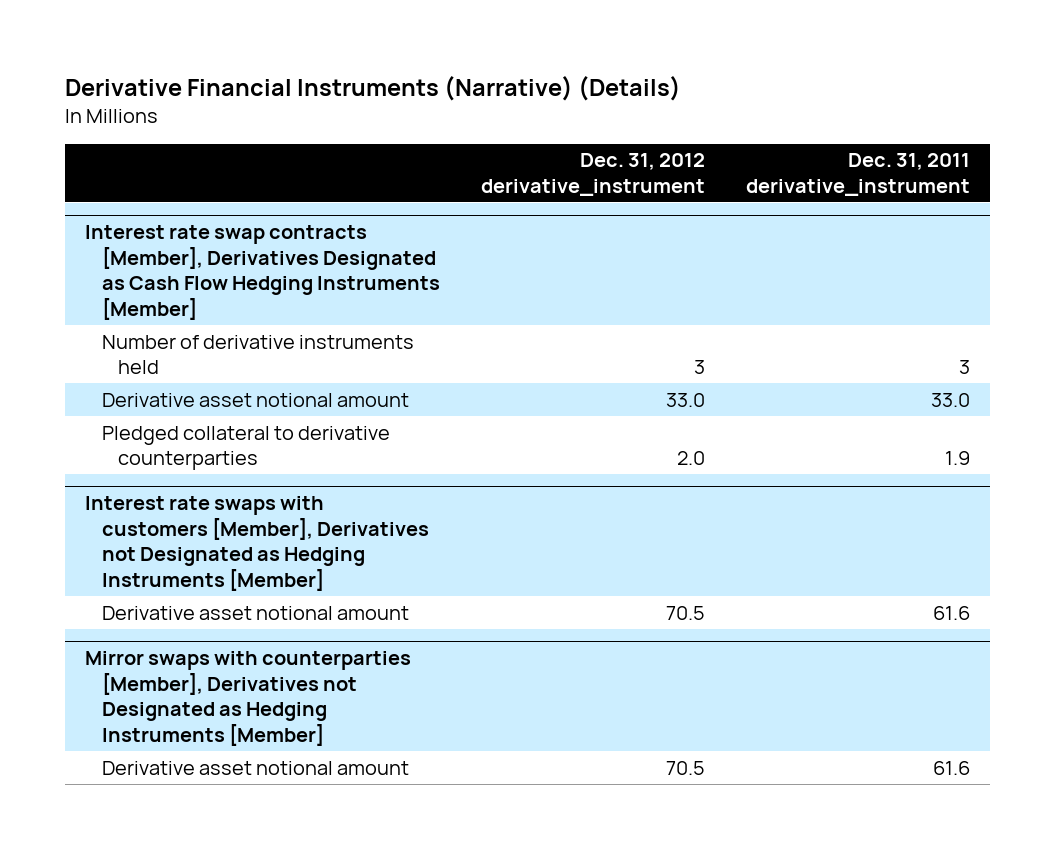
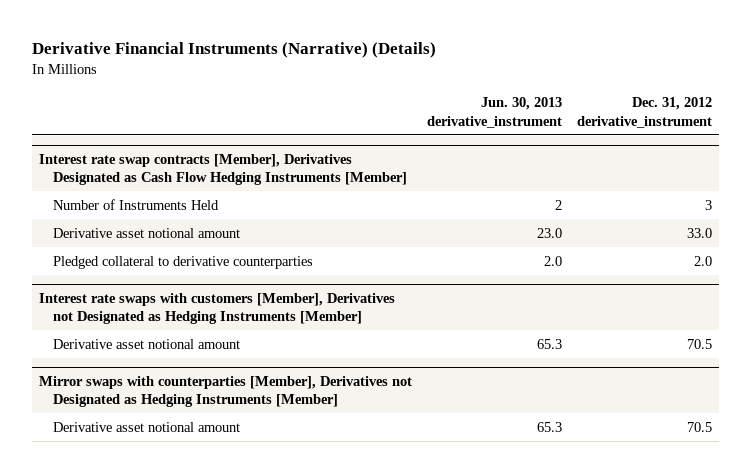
[745,153,970,196] Dec. 31, 2011 derivative_instrument -> none
none -> [426,97,562,128] Jun. 30, 2013 derivative_instrument
[101,334,414,375] Number of derivative instruments held -> [53,198,220,210] Number of Instruments Held

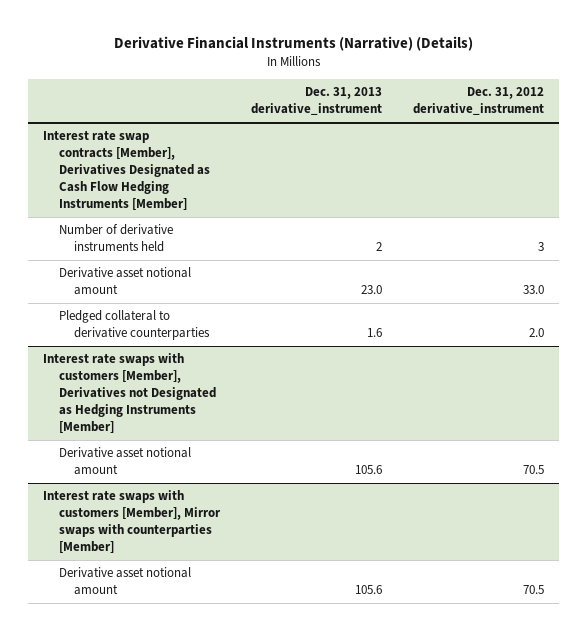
[426,97,562,128] Jun. 30, 2013 derivative_instrument -> none
none -> [250,87,382,116] Dec. 31, 2013 derivative_instrument
[53,198,220,210] Number of Instruments Held -> [58,224,173,253] Number of derivative instruments held
[39,375,413,408] Mirror swaps with counterparties [Member], Derivatives not Designated as Hedging Instruments [Member] -> none
none -> [43,490,221,554] Interest rate swaps with customers [Member], Mirror swaps with counterparties [Member]

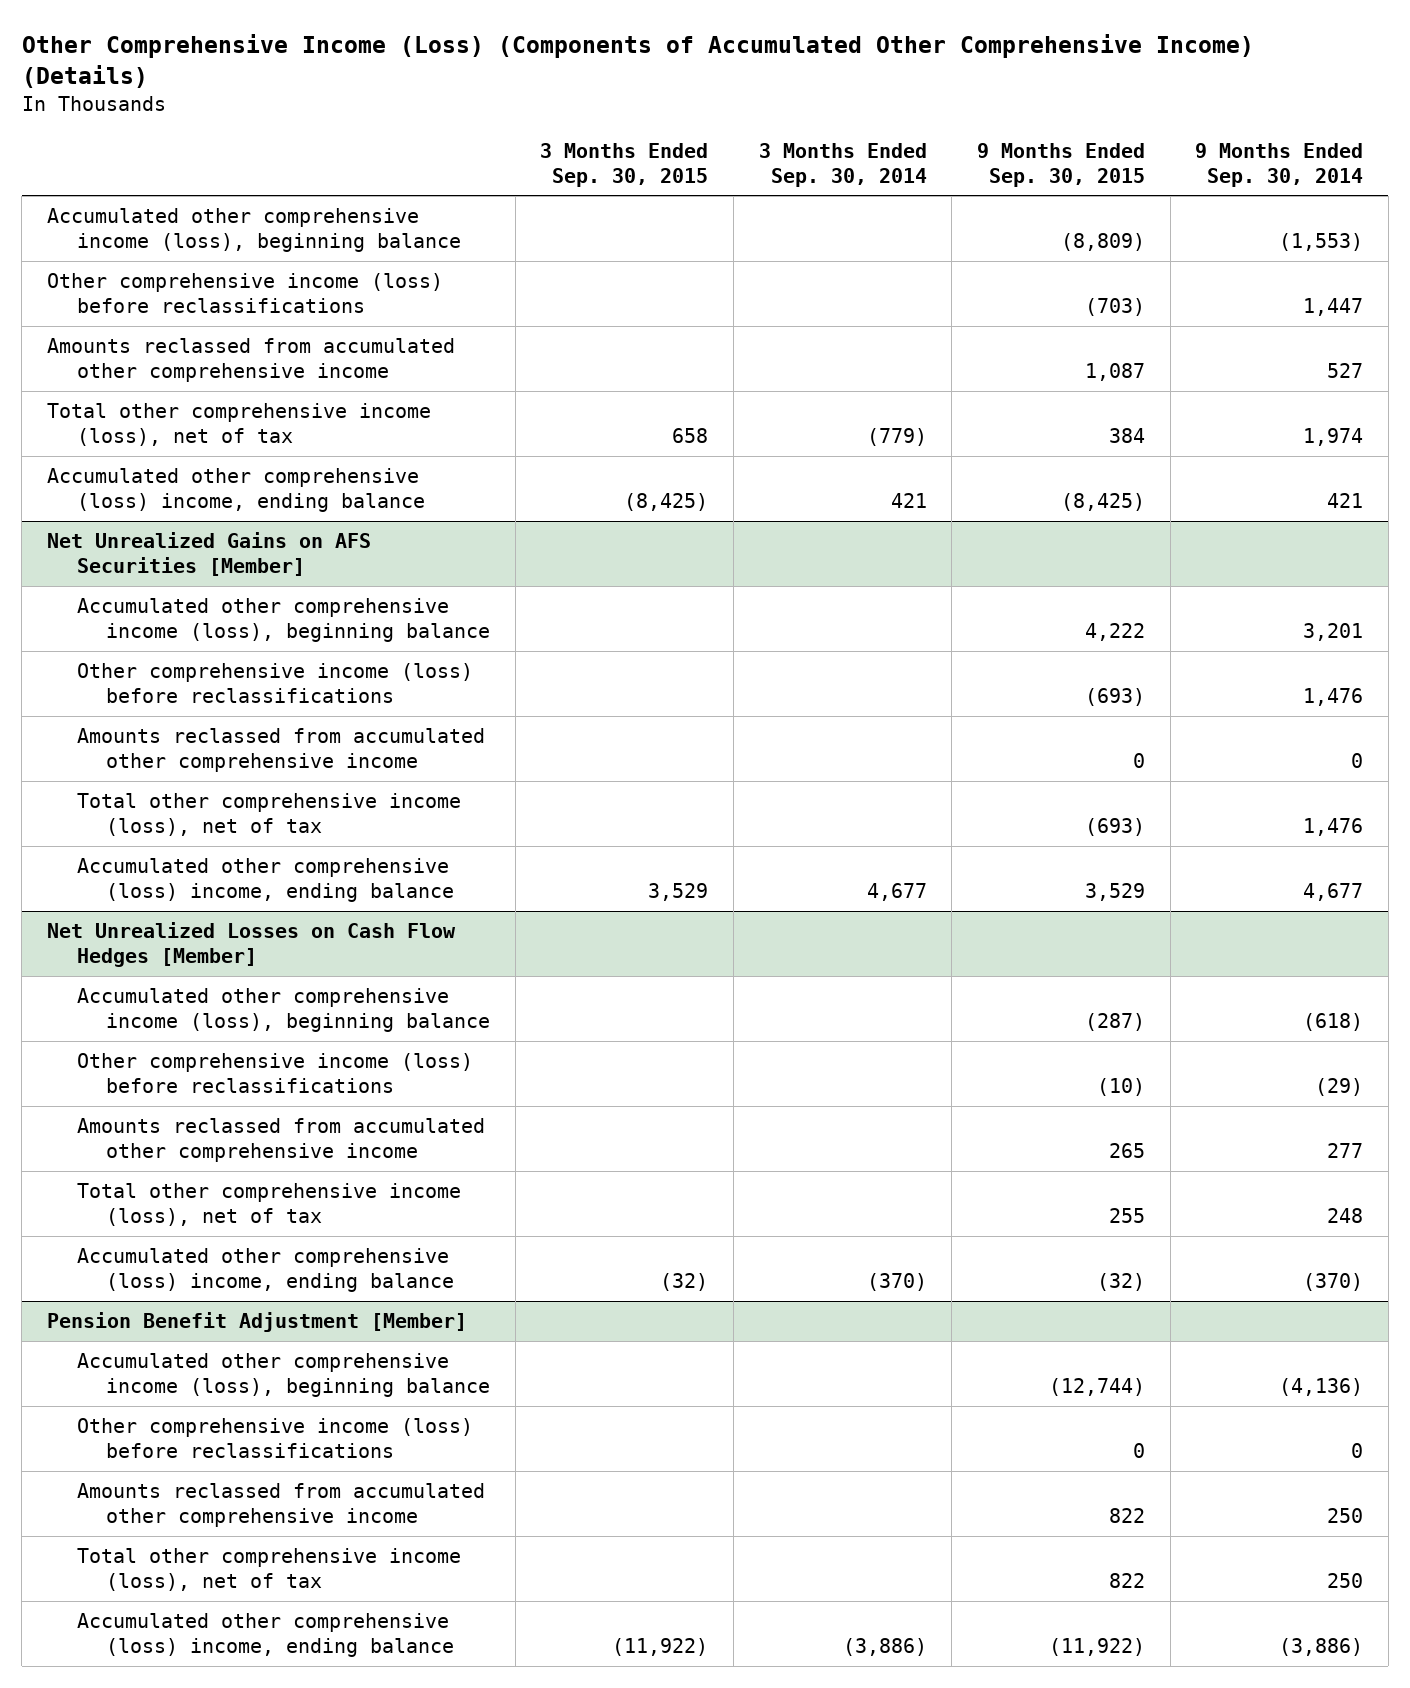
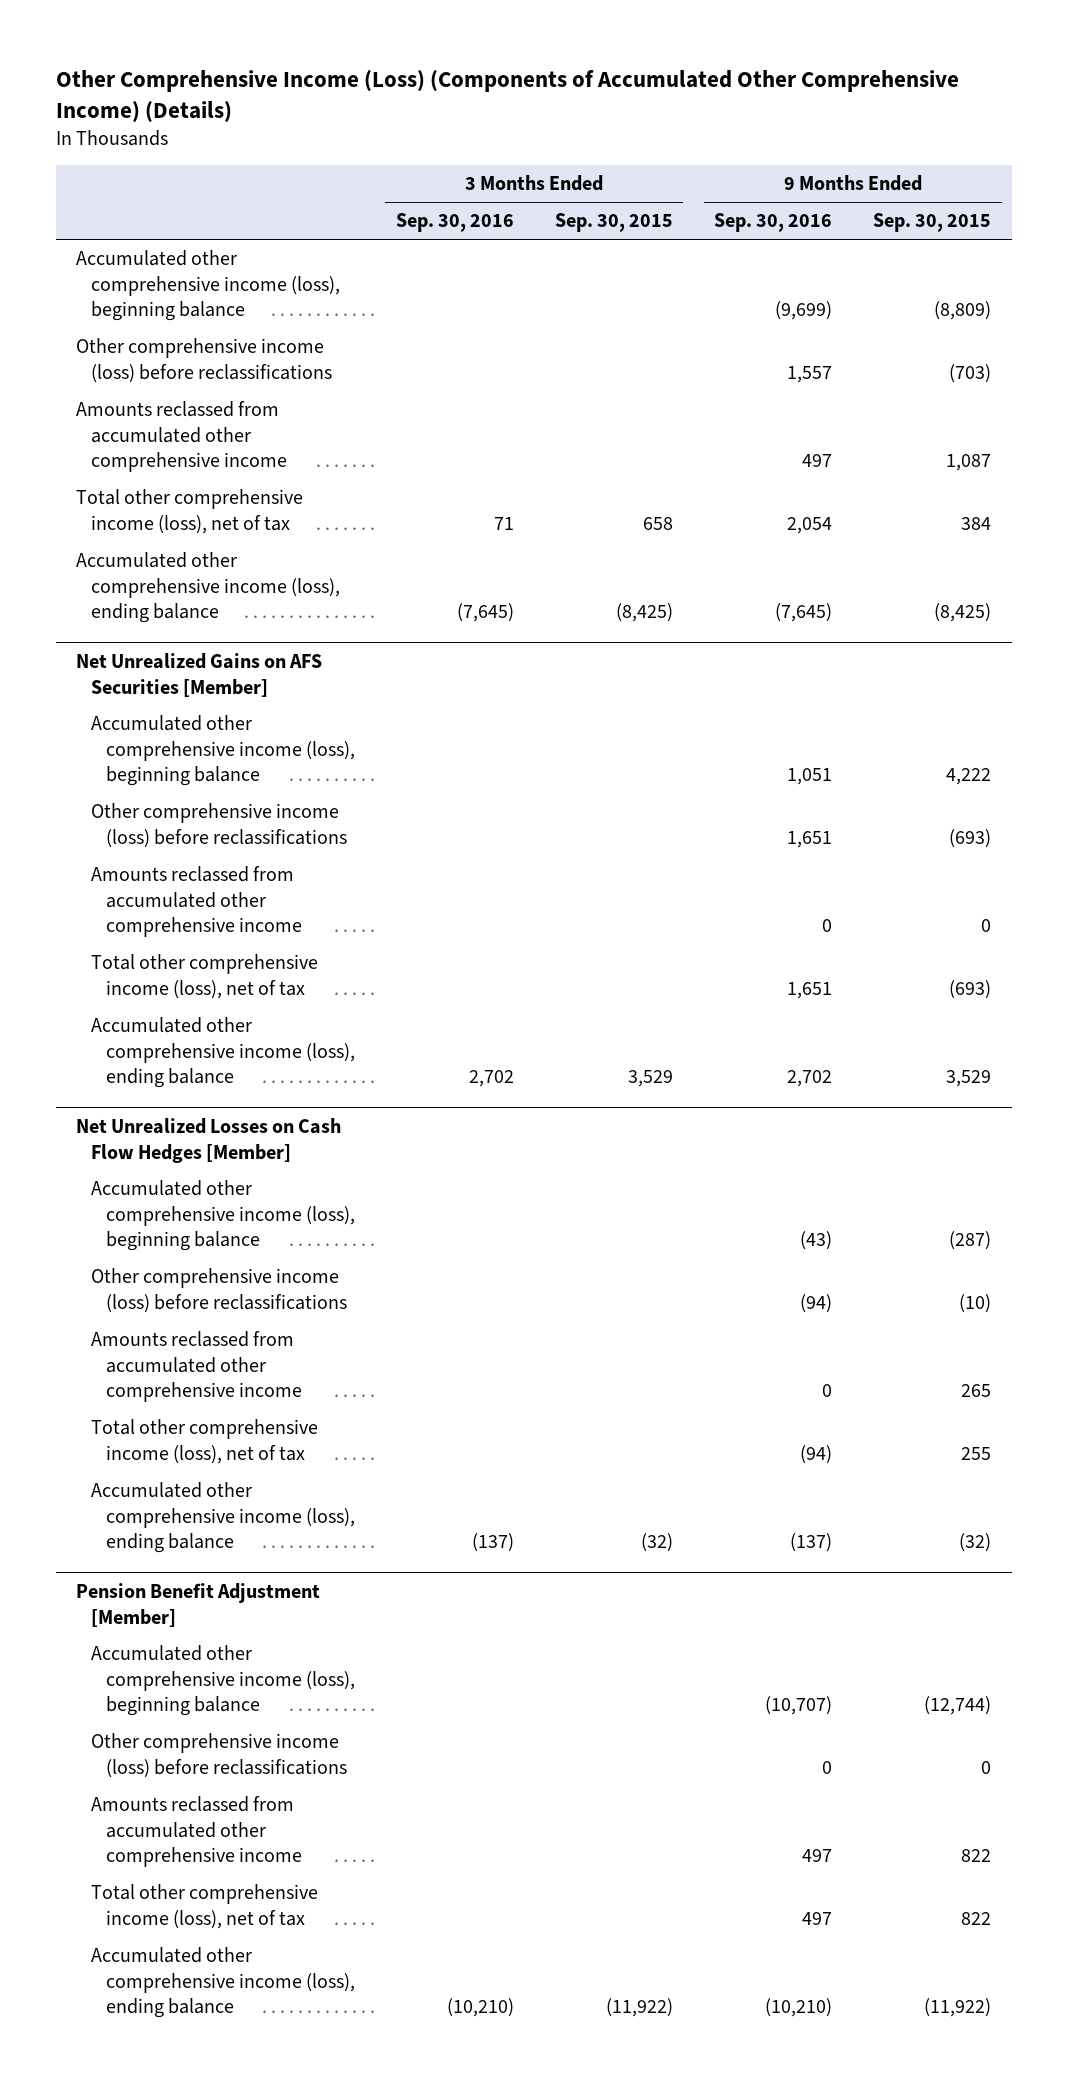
[758,142,927,187] 3 Months Ended Sep. 30, 2014 -> none
[1195,142,1364,187] 9 Months Ended Sep. 30, 2014 -> none
none -> [395,213,514,233] Sep. 30, 2016
none -> [714,213,833,233] Sep. 30, 2016
[47,468,425,513] Accumulated other comprehensive (loss) income, ending balance -> [76,552,340,624] Accumulated other comprehensive income (loss), ending balance
[76,858,455,903] Accumulated other comprehensive (loss) income, ending balance -> [90,1017,355,1089] Accumulated other comprehensive income (loss), ending balance
[76,1248,455,1293] Accumulated other comprehensive (loss) income, ending balance -> [90,1482,355,1554] Accumulated other comprehensive income (loss), ending balance
[76,1613,455,1658] Accumulated other comprehensive (loss) income, ending balance -> [90,1947,355,2019] Accumulated other comprehensive income (loss), ending balance

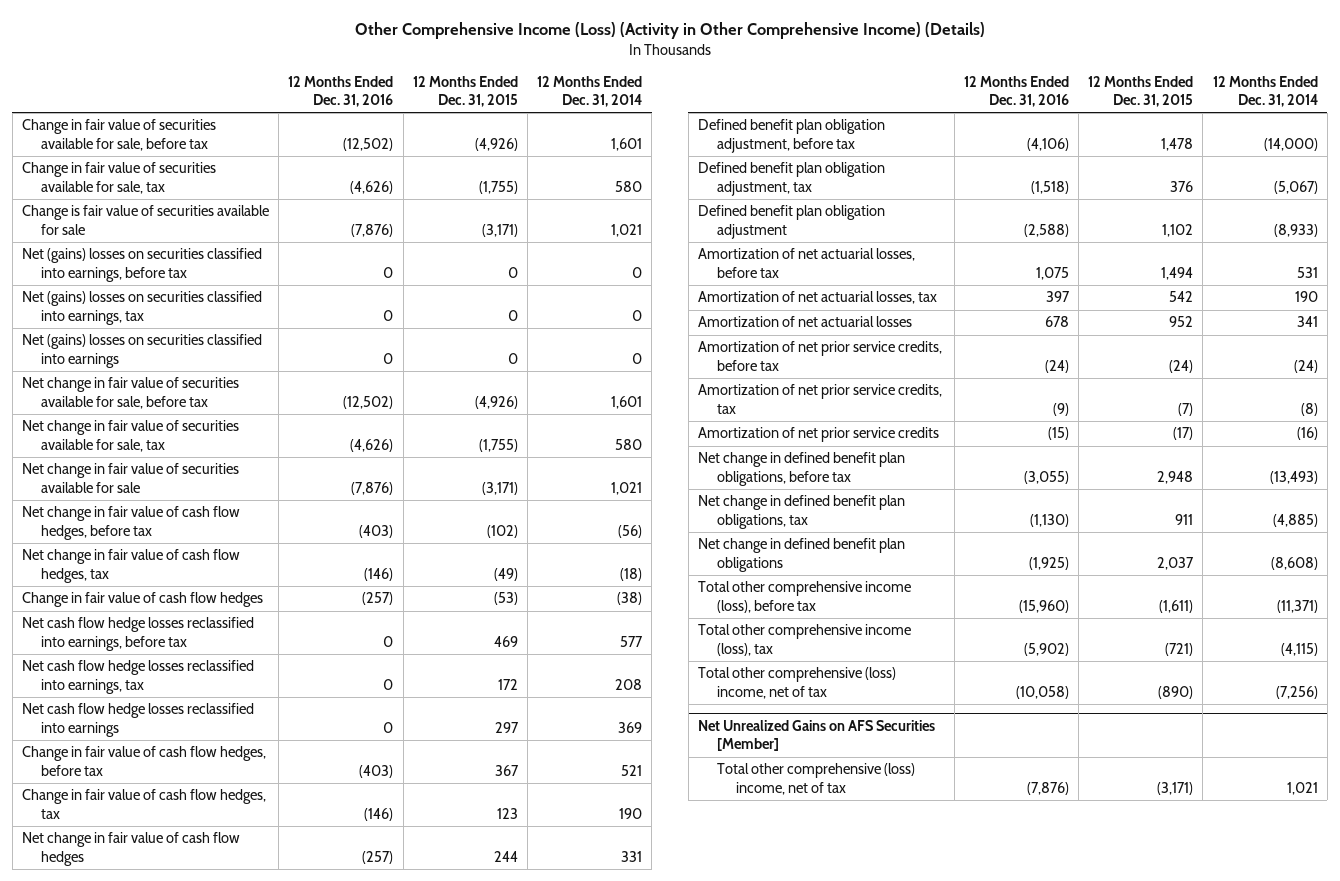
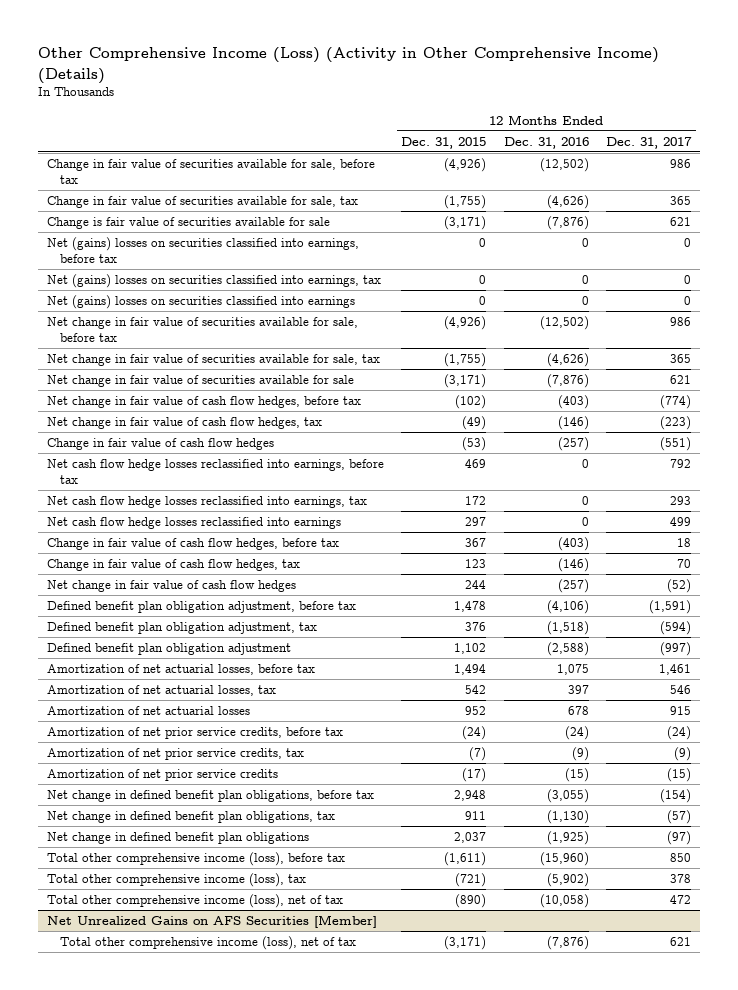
[537,75,643,108] 12 Months Ended Dec. 31, 2014 -> none
none -> [606,136,693,149] Dec. 31, 2017
[697,667,896,699] Total other comprehensive (loss) income, net of tax -> [46,894,343,909] Total other comprehensive income (loss), net of tax
[716,763,915,795] Total other comprehensive (loss) income, net of tax -> [60,936,357,951] Total other comprehensive income (loss), net of tax

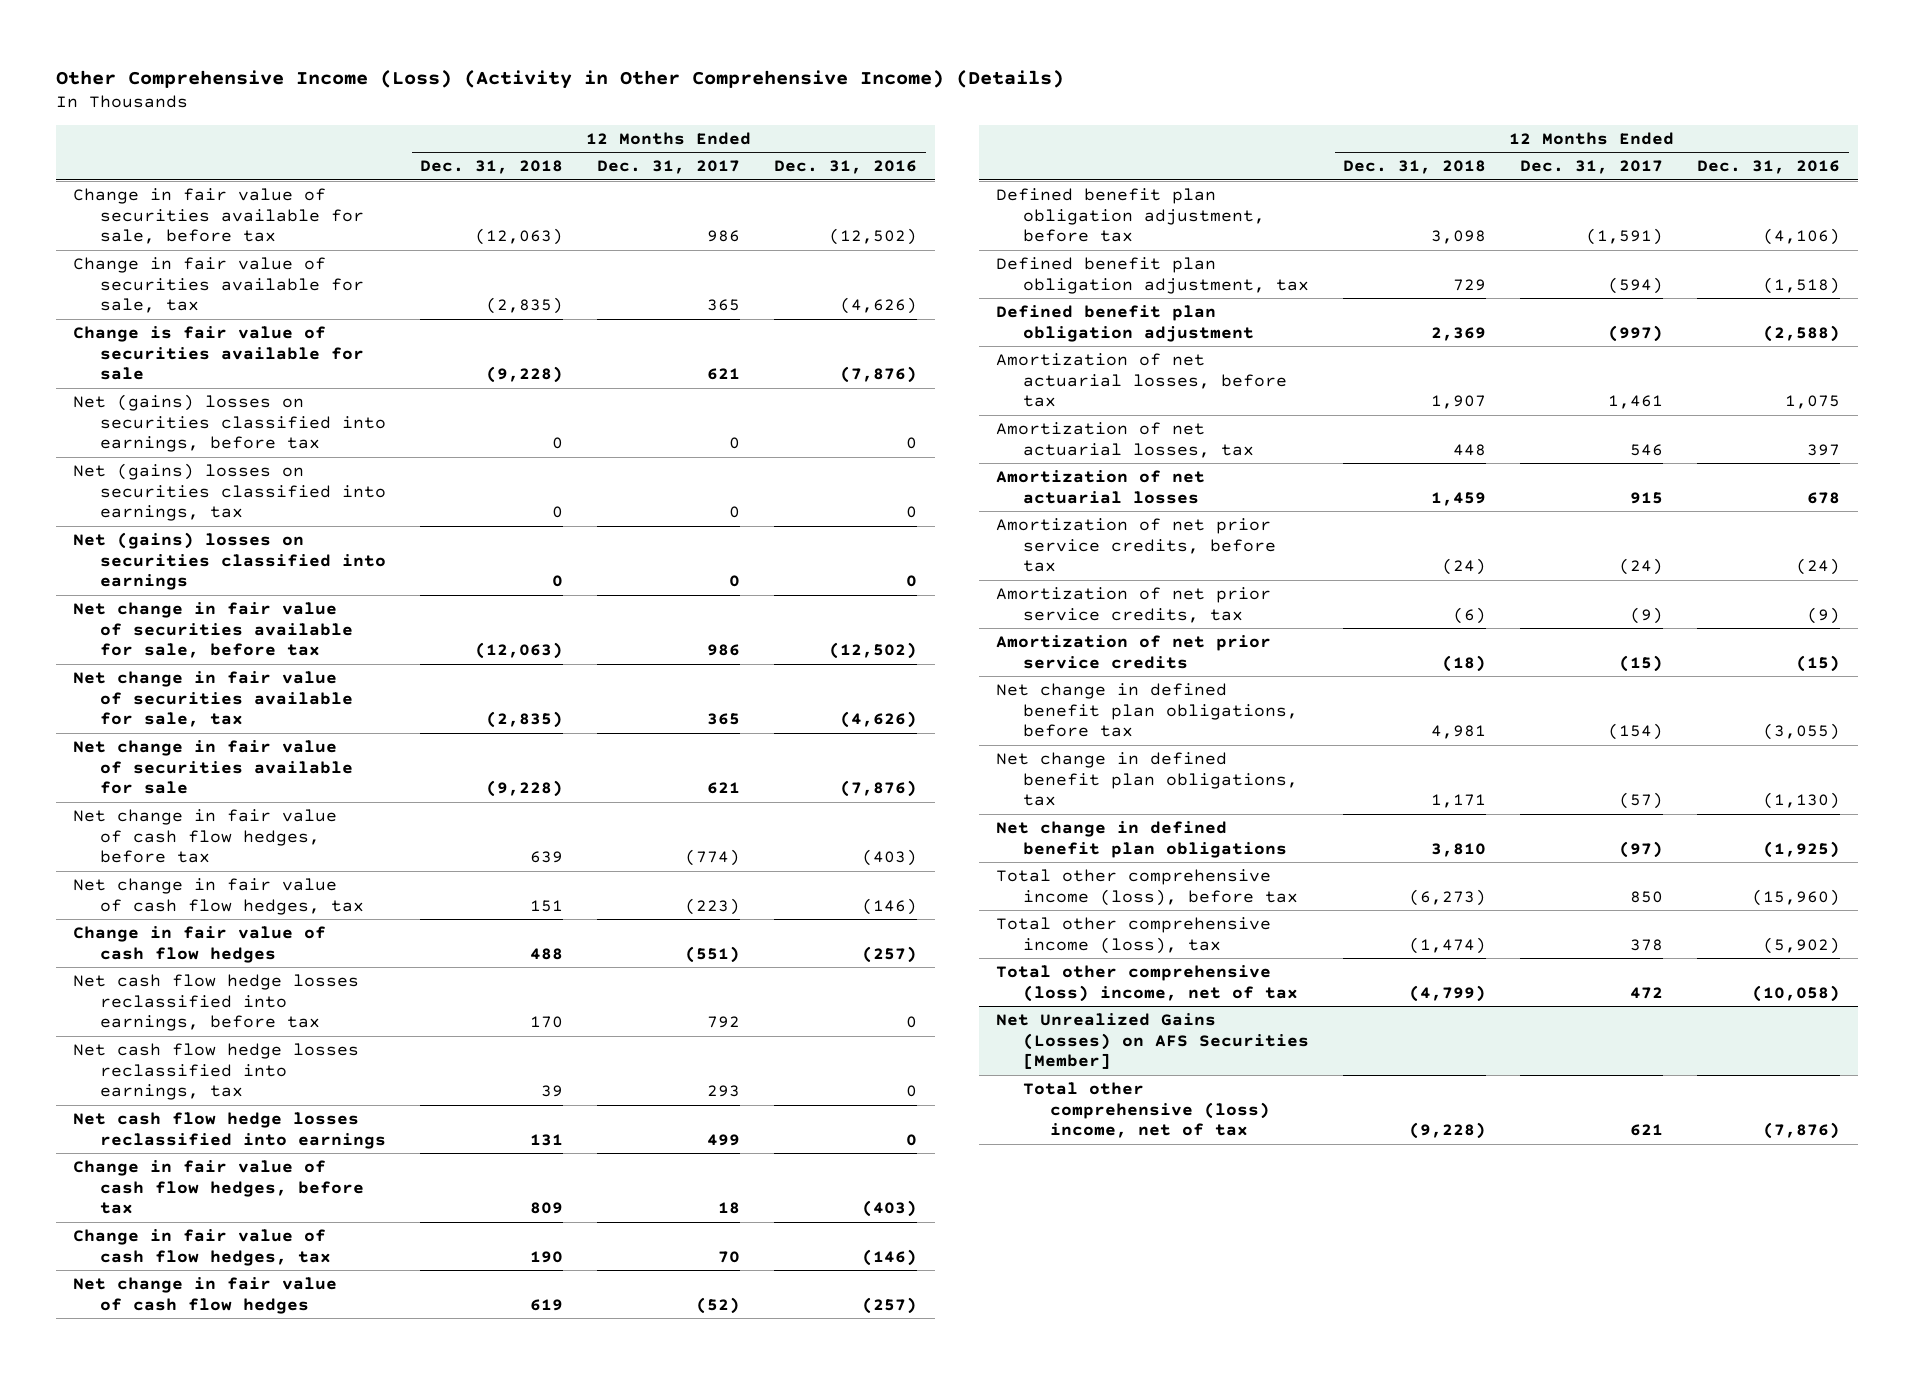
[401,136,487,149] Dec. 31, 2015 -> none
none -> [420,160,564,175] Dec. 31, 2018
[46,894,343,909] Total other comprehensive income (loss), net of tax -> [996,964,1299,1002] Total other comprehensive (loss) income, net of tax
[46,915,377,929] Net Unrealized Gains on AFS Securities [Member] -> [996,1012,1310,1070] Net Unrealized Gains (Losses) on AFS Securities [Member]
[60,936,357,951] Total other comprehensive income (loss), net of tax -> [1023,1081,1271,1139] Total other comprehensive (loss) income, net of tax

